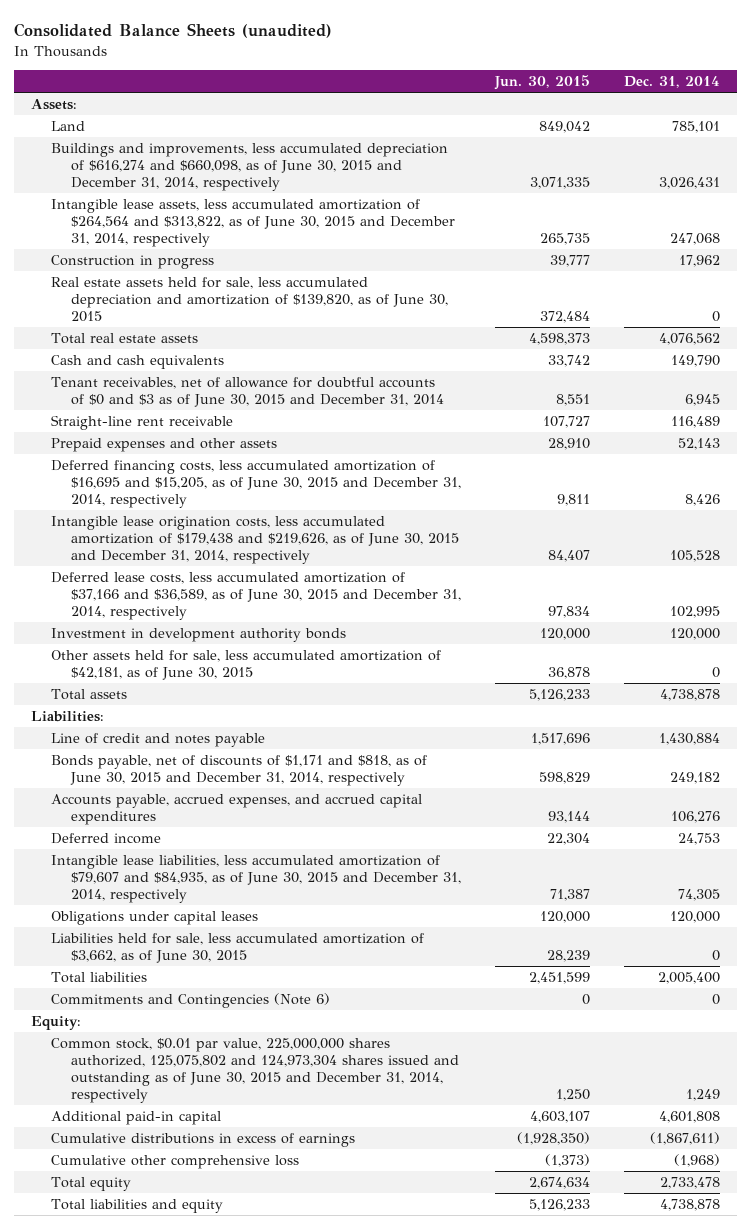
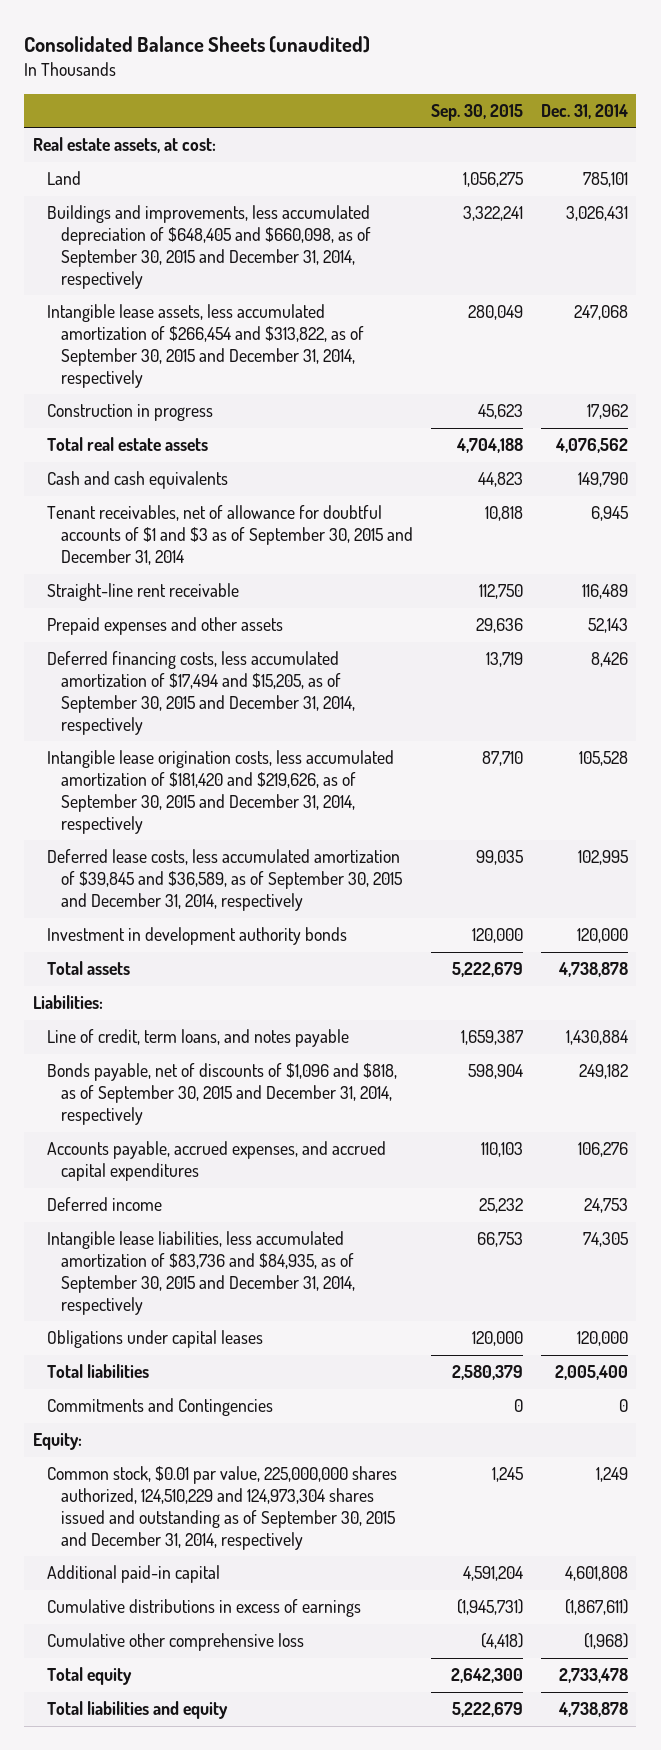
[494,75,591,91] Jun. 30, 2015 -> none
none -> [430,103,523,121] Sep. 30, 2015
[30,99,77,111] Assets: -> none
none -> [33,137,217,154] Real estate assets, at cost:
[51,143,449,192] Buildings and improvements, less accumulated depreciation of $616,274 and $660,098, as of June 30, 2015 and December 31, 2014, respectively -> [47,205,371,289] Buildings and improvements, less accumulated depreciation of $648,405 and $660,098, as of September 30, 2015 and December 31, 2014, respectively
[51,199,456,248] Intangible lease assets, less accumulated amortization of $264,564 and $313,822, as of June 30, 2015 and December 31, 2014, respectively -> [47,304,364,388] Intangible lease assets, less accumulated amortization of $266,454 and $313,822, as of September 30, 2015 and December 31, 2014, respectively
[51,277,449,323] Real estate assets held for sale, less accumulated depreciation and amortization of $139,820, as of June 30, 2015 -> none
[51,377,445,408] Tenant receivables, net of allowance for doubtful accounts of $0 and $3 as of June 30, 2015 and December 31, 2014 -> [47,505,413,566] Tenant receivables, net of allowance for doubtful accounts of $1 and $3 as of September 30, 2015 and December 31, 2014
[51,460,462,509] Deferred financing costs, less accumulated amortization of $16,695 and $15,205, as of June 30, 2015 and December 31, 2014, respectively -> [47,651,355,735] Deferred financing costs, less accumulated amortization of $17,494 and $15,205, as of September 30, 2015 and December 31, 2014, respectively
[51,516,460,565] Intangible lease origination costs, less accumulated amortization of $179,438 and $219,626, as of June 30, 2015 and December 31, 2014, respectively -> [47,750,395,834] Intangible lease origination costs, less accumulated amortization of $181,420 and $219,626, as of September 30, 2015 and December 31, 2014, respectively
[51,572,462,621] Deferred lease costs, less accumulated amortization of $37,166 and $36,589, as of June 30, 2015 and December 31, 2014, respectively -> [47,849,402,912] Deferred lease costs, less accumulated amortization of $39,845 and $36,589, as of September 30, 2015 and December 31, 2014, respectively
[51,650,442,681] Other assets held for sale, less accumulated amortization of $42,181, as of June 30, 2015 -> none
[51,733,266,748] Line of credit and notes payable -> [47,1029,350,1048] Line of credit, term loans, and notes payable
[51,755,428,787] Bonds payable, net of discounts of $1,171 and $818, as of June 30, 2015 and December 31, 2014, respectively -> [47,1063,398,1126] Bonds payable, net of discounts of $1,096 and $818, as of September 30, 2015 and December 31, 2014, respectively
[51,855,462,904] Intangible lease liabilities, less accumulated amortization of $79,607 and $84,935, as of June 30, 2015 and December 31, 2014, respectively -> [47,1231,355,1315] Intangible lease liabilities, less accumulated amortization of $83,736 and $84,935, as of September 30, 2015 and December 31, 2014, respectively
[51,933,425,964] Liabilities held for sale, less accumulated amortization of $3,662, as of June 30, 2015 -> none
[51,993,331,1009] Commitments and Contingencies (Note 6) -> [47,1398,274,1417] Commitments and Contingencies
[51,1038,460,1104] Common stock, $0.01 par value, 225,000,000 shares authorized, 125,075,802 and 124,973,304 shares issued and outstanding as of June 30, 2015 and December 31, 2014, respectively -> [47,1466,398,1550] Common stock, $0.01 par value, 225,000,000 shares authorized, 124,510,229 and 124,973,304 shares issued and outstanding as of September 30, 2015 and December 31, 2014, respectively

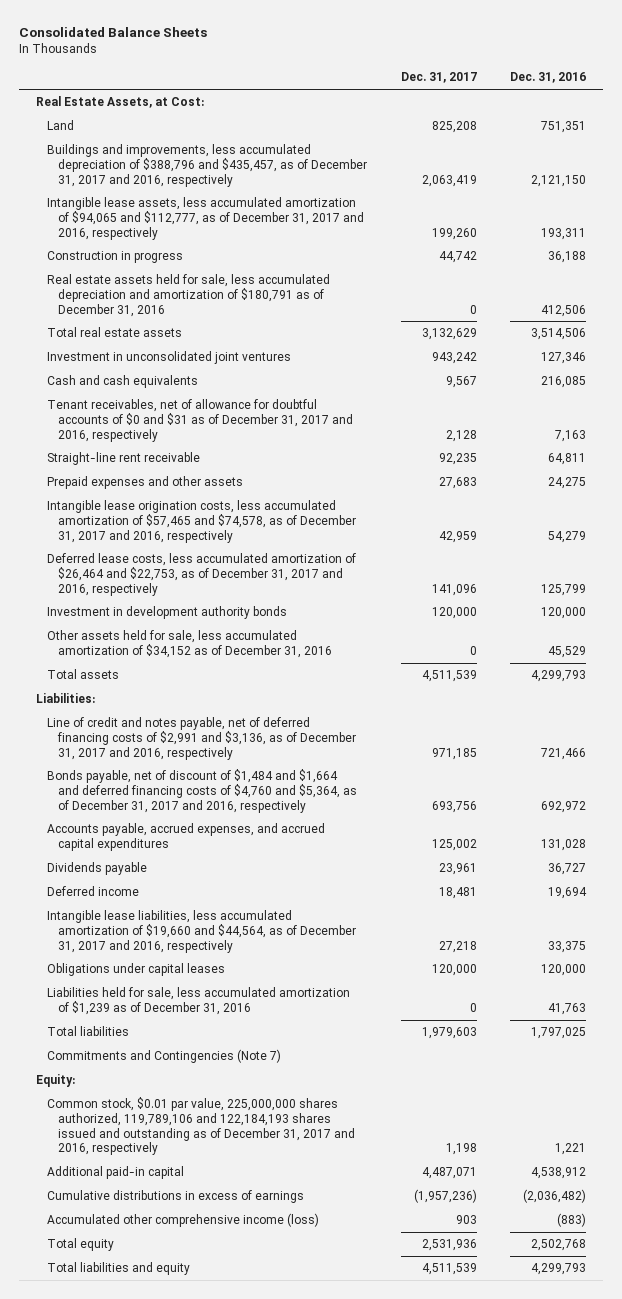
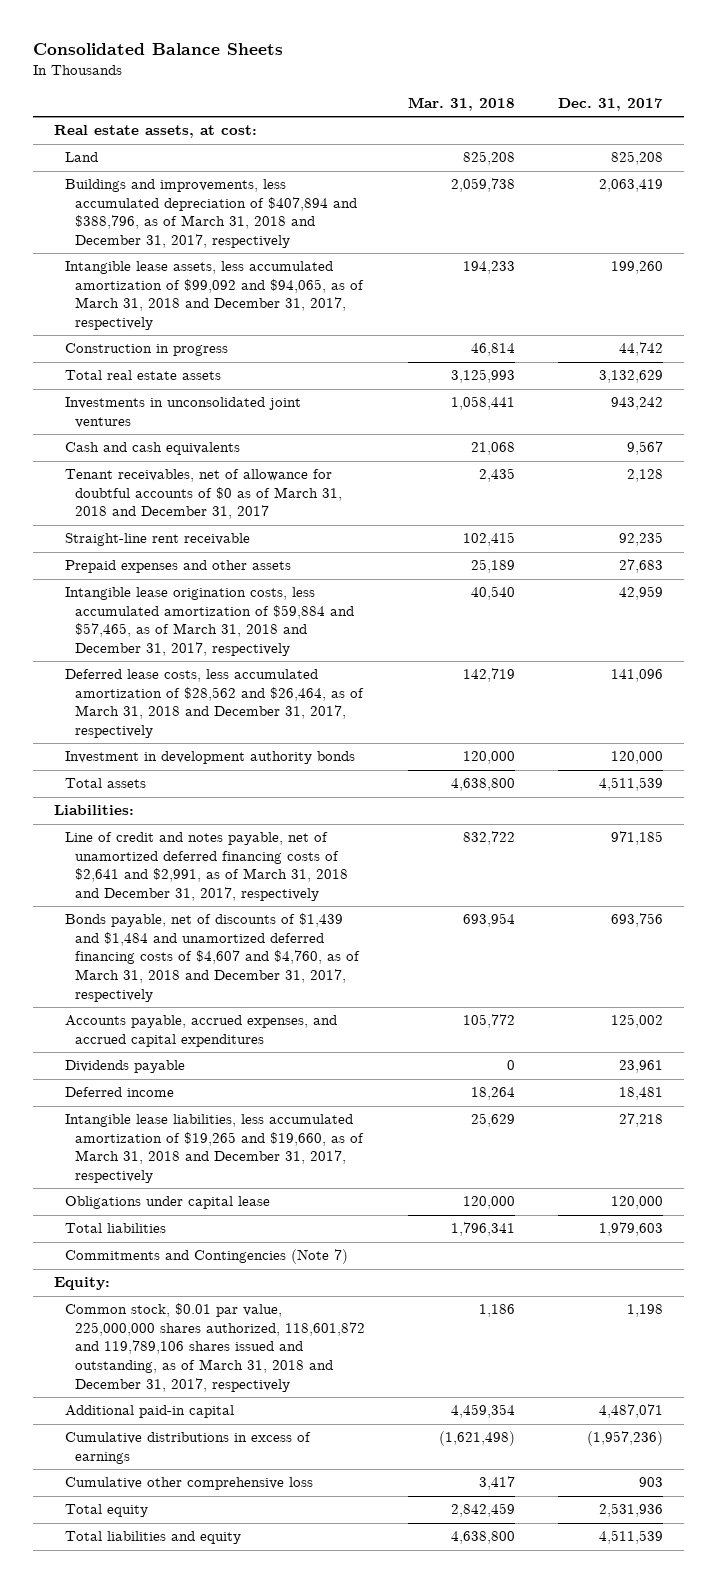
[510,72,587,84] Dec. 31, 2016 -> none
none -> [408,96,516,111] Mar. 31, 2018
[35,96,204,109] Real Estate Assets, at Cost: -> [53,125,257,139] Real estate assets, at cost:
[46,144,367,187] Buildings and improvements, less accumulated depreciation of $388,796 and $435,457, as of December 31, 2017 and 2016, respectively -> [64,179,358,249] Buildings and improvements, less accumulated depreciation of $407,894 and $388,796, as of March 31, 2018 and December 31, 2017, respectively
[46,197,364,240] Intangible lease assets, less accumulated amortization of $94,065 and $112,777, as of December 31, 2017 and 2016, respectively -> [64,261,365,331] Intangible lease assets, less accumulated amortization of $99,092 and $94,065, as of March 31, 2018 and December 31, 2017, respectively
[46,274,330,317] Real estate assets held for sale, less accumulated depreciation and amortization of $180,791 as of December 31, 2016 -> none
[46,351,291,365] Investment in unconsolidated joint ventures -> [64,397,301,428] Investments in unconsolidated joint ventures
[46,399,353,442] Tenant receivables, net of allowance for doubtful accounts of $0 and $31 as of December 31, 2017 and 2016, respectively -> [64,469,343,520] Tenant receivables, net of allowance for doubtful accounts of $0 as of March 31, 2018 and December 31, 2017
[46,500,356,543] Intangible lease origination costs, less accumulated amortization of $57,465 and $74,578, as of December 31, 2017 and 2016, respectively -> [64,587,355,657] Intangible lease origination costs, less accumulated amortization of $59,884 and $57,465, as of March 31, 2018 and December 31, 2017, respectively
[46,553,356,596] Deferred lease costs, less accumulated amortization of $26,464 and $22,753, as of December 31, 2017 and 2016, respectively -> [64,669,365,739] Deferred lease costs, less accumulated amortization of $28,562 and $26,464, as of March 31, 2018 and December 31, 2017, respectively
[46,630,332,658] Other assets held for sale, less accumulated amortization of $34,152 as of December 31, 2016 -> none
[46,717,356,760] Line of credit and notes payable, net of deferred financing costs of $2,991 and $3,136, as of December 31, 2017 and 2016, respectively -> [64,832,349,902] Line of credit and notes payable, net of unamortized deferred financing costs of $2,641 and $2,991, as of March 31, 2018 and December 31, 2017, respectively
[46,769,357,813] Bonds payable, net of discount of $1,484 and $1,664 and deferred financing costs of $4,760 and $5,364, as of December 31, 2017 and 2016, respectively -> [64,913,361,1002] Bonds payable, net of discounts of $1,439 and $1,484 and unamortized deferred financing costs of $4,607 and $4,760, as of March 31, 2018 and December 31, 2017, respectively
[46,987,350,1015] Liabilities held for sale, less accumulated amortization of $1,239 as of December 31, 2016 -> none
[46,910,356,953] Intangible lease liabilities, less accumulated amortization of $19,660 and $44,564, as of December 31, 2017 and 2016, respectively -> [64,1114,365,1184] Intangible lease liabilities, less accumulated amortization of $19,265 and $19,660, as of March 31, 2018 and December 31, 2017, respectively
[46,963,225,977] Obligations under capital leases -> [64,1196,270,1210] Obligations under capital lease
[46,1097,355,1156] Common stock, $0.01 par value, 225,000,000 shares authorized, 119,789,106 and 122,184,193 shares issued and outstanding as of December 31, 2017 and 2016, respectively -> [64,1303,366,1392] Common stock, $0.01 par value, 225,000,000 shares authorized, 118,601,872 and 119,789,106 shares issued and outstanding, as of March 31, 2018 and December 31, 2017, respectively
[46,1213,319,1228] Accumulated other comprehensive income (loss) -> [64,1477,313,1491] Cumulative other comprehensive loss

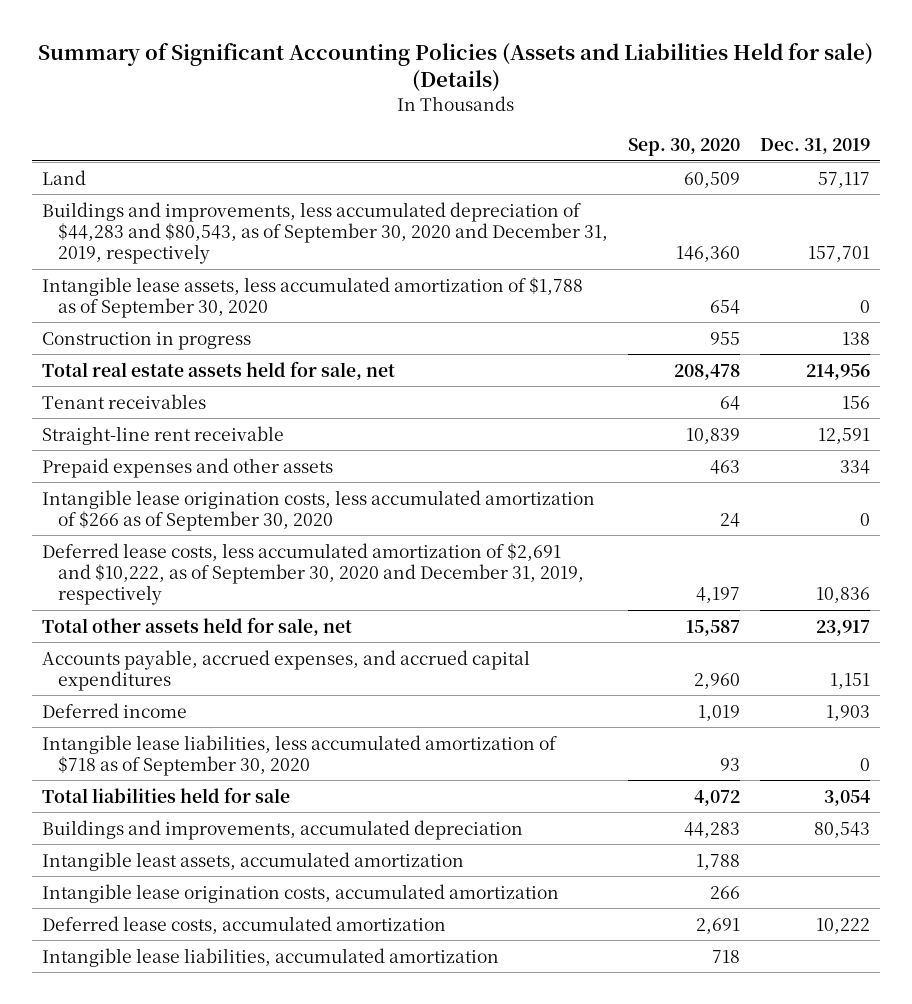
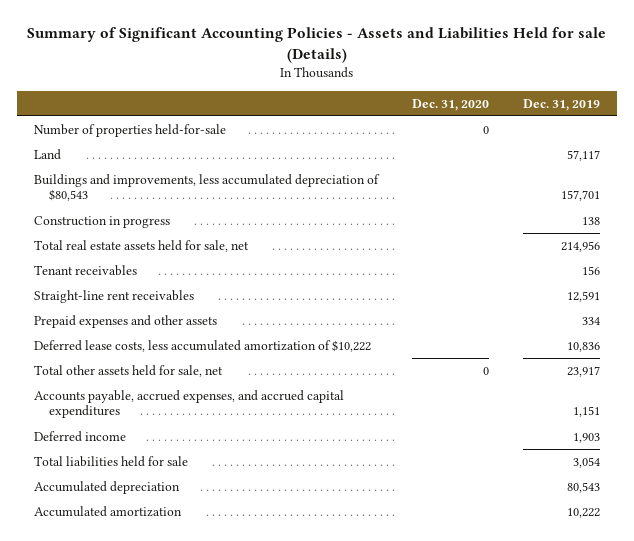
[38,42,874,93] Summary of Significant Accounting Policies (Assets and Liabilities Held for sale) (Details) -> [27,27,607,64] Summary of Significant Accounting Policies - Assets and Liabilities Held for sale (Details)
[628,138,741,157] Sep. 30, 2020 -> none
none -> [412,98,490,111] Dec. 31, 2020
none -> [34,123,227,137] Number of properties held-for-sale
[42,276,584,318] Intangible lease assets, less accumulated amortization of $1,788 as of September 30, 2020 -> none
[42,201,608,265] Buildings and improvements, less accumulated depreciation of $44,283 and $80,543, as of September 30, 2020 and December 31, 2019, respectively -> [34,173,381,202] Buildings and improvements, less accumulated depreciation of $80,543
[42,425,285,445] Straight-line rent receivable -> [34,289,195,303] Straight-line rent receivables
[42,489,596,531] Intangible lease origination costs, less accumulated amortization of $266 as of September 30, 2020 -> none
[42,542,584,606] Deferred lease costs, less accumulated amortization of $2,691 and $10,222, as of September 30, 2020 and December 31, 2019, respectively -> [34,339,372,352] Deferred lease costs, less accumulated amortization of $10,222
[42,734,558,776] Intangible lease liabilities, less accumulated amortization of $718 as of September 30, 2020 -> none
[42,851,465,871] Intangible least assets, accumulated amortization -> none
[42,883,560,903] Intangible lease origination costs, accumulated amortization -> none
[42,947,500,967] Intangible lease liabilities, accumulated amortization -> none
[42,819,524,840] Buildings and improvements, accumulated depreciation -> [34,480,181,494] Accumulated depreciation
[42,915,447,934] Deferred lease costs, accumulated amortization -> [34,505,183,517] Accumulated amortization

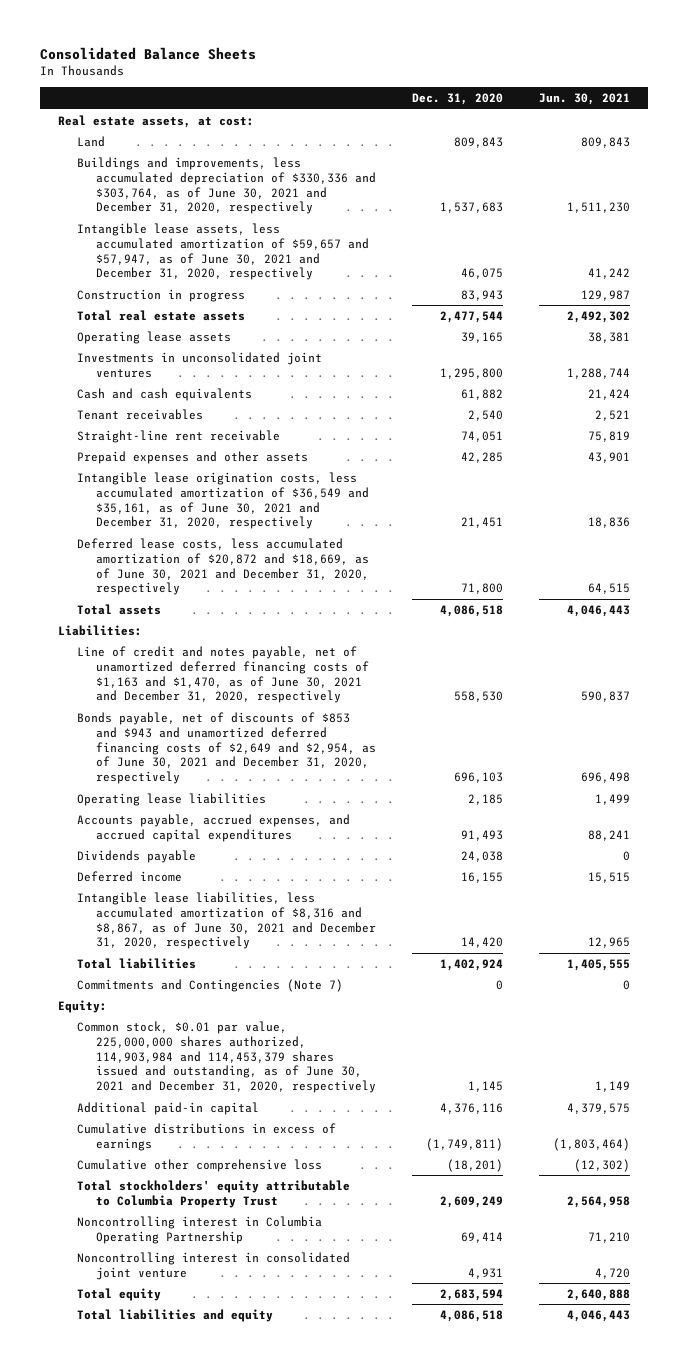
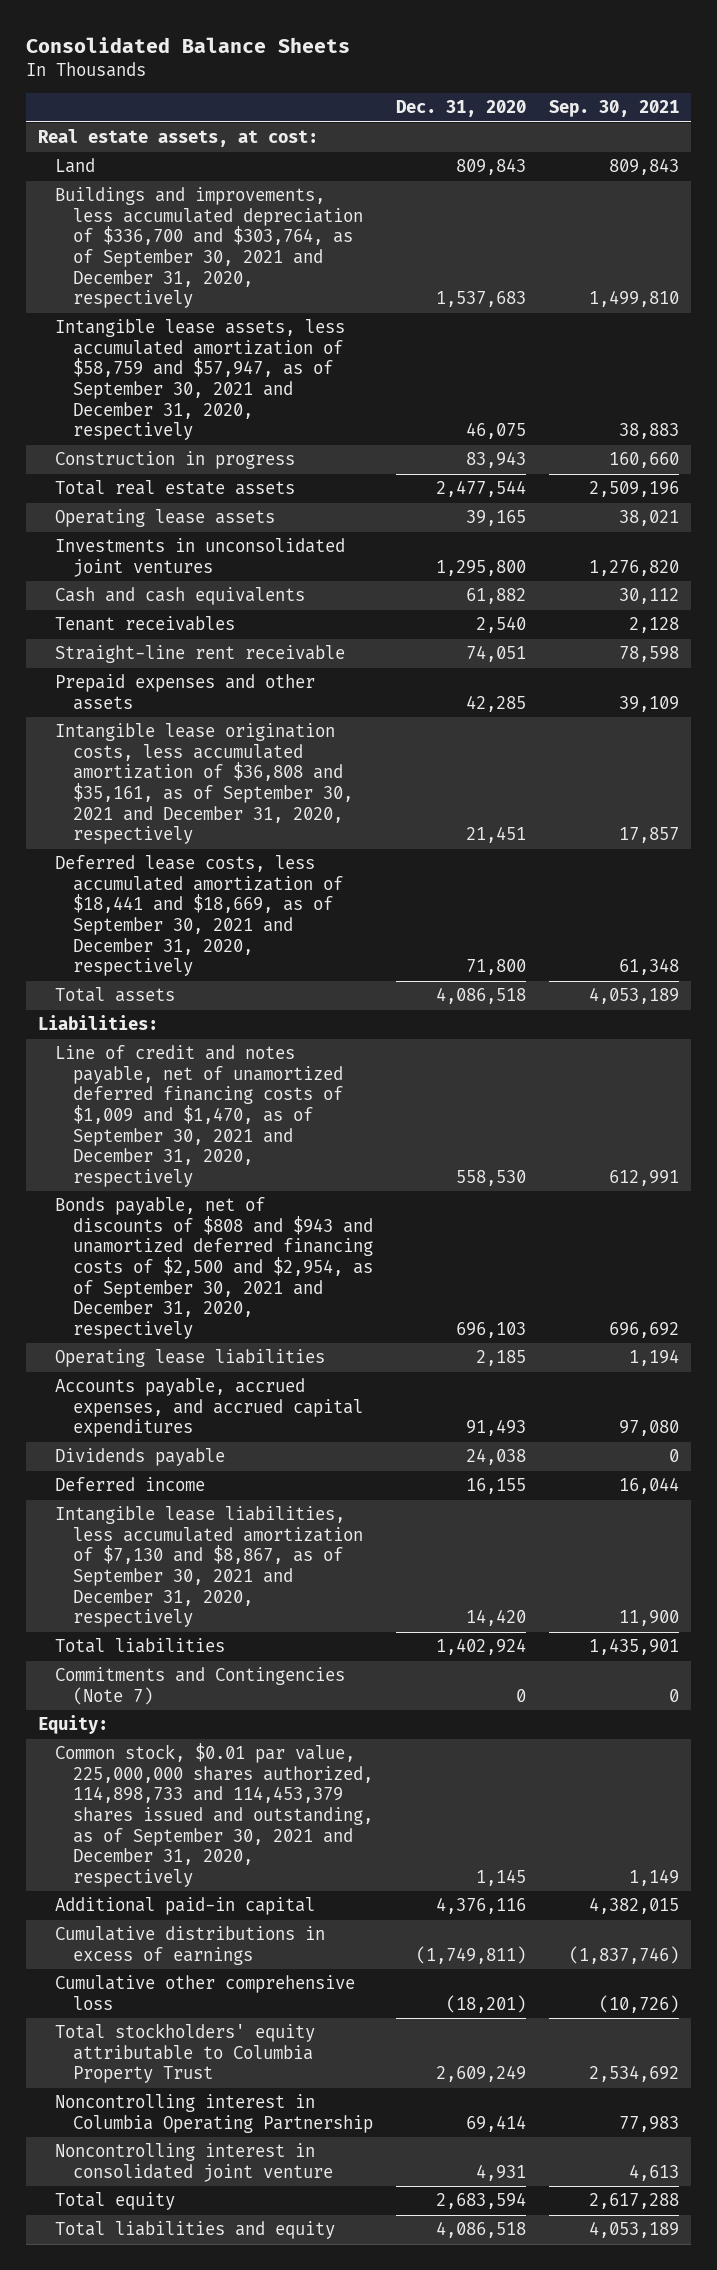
[538,93,630,106] Jun. 30, 2021 -> none
none -> [549,100,680,118] Sep. 30, 2021
[77,156,377,215] Buildings and improvements, less accumulated depreciation of $330,336 and $303,764, as of June 30, 2021 and December 31, 2020, respectively -> [55,187,364,309] Buildings and improvements, less accumulated depreciation of $336,700 and $303,764, as of September 30, 2021 and December 31, 2020, respectively
[77,222,370,281] Intangible lease assets, less accumulated amortization of $59,657 and $57,947, as of June 30, 2021 and December 31, 2020, respectively -> [55,319,346,441] Intangible lease assets, less accumulated amortization of $58,759 and $57,947, as of September 30, 2021 and December 31, 2020, respectively
[77,471,370,530] Intangible lease origination costs, less accumulated amortization of $36,549 and $35,161, as of June 30, 2021 and December 31, 2020, respectively -> [55,723,354,845] Intangible lease origination costs, less accumulated amortization of $36,808 and $35,161, as of September 30, 2021 and December 31, 2020, respectively
[77,537,370,596] Deferred lease costs, less accumulated amortization of $20,872 and $18,669, as of June 30, 2021 and December 31, 2020, respectively -> [55,855,344,977] Deferred lease costs, less accumulated amortization of $18,441 and $18,669, as of September 30, 2021 and December 31, 2020, respectively
[77,645,370,704] Line of credit and notes payable, net of unamortized deferred financing costs of $1,163 and $1,470, as of June 30, 2021 and December 31, 2020, respectively -> [55,1045,344,1187] Line of credit and notes payable, net of unamortized deferred financing costs of $1,009 and $1,470, as of September 30, 2021 and December 31, 2020, respectively
[77,711,377,785] Bonds payable, net of discounts of $853 and $943 and unamortized deferred financing costs of $2,649 and $2,954, as of June 30, 2021 and December 31, 2020, respectively -> [55,1197,374,1339] Bonds payable, net of discounts of $808 and $943 and unamortized deferred financing costs of $2,500 and $2,954, as of September 30, 2021 and December 31, 2020, respectively
[77,891,377,950] Intangible lease liabilities, less accumulated amortization of $8,316 and $8,867, as of June 30, 2021 and December 31, 2020, respectively -> [55,1506,364,1628] Intangible lease liabilities, less accumulated amortization of $7,130 and $8,867, as of September 30, 2021 and December 31, 2020, respectively
[77,1020,377,1094] Common stock, $0.01 par value, 225,000,000 shares authorized, 114,903,984 and 114,453,379 shares issued and outstanding, as of June 30, 2021 and December 31, 2020, respectively -> [55,1743,374,1887] Common stock, $0.01 par value, 225,000,000 shares authorized, 114,898,733 and 114,453,379 shares issued and outstanding, as of September 30, 2021 and December 31, 2020, respectively

